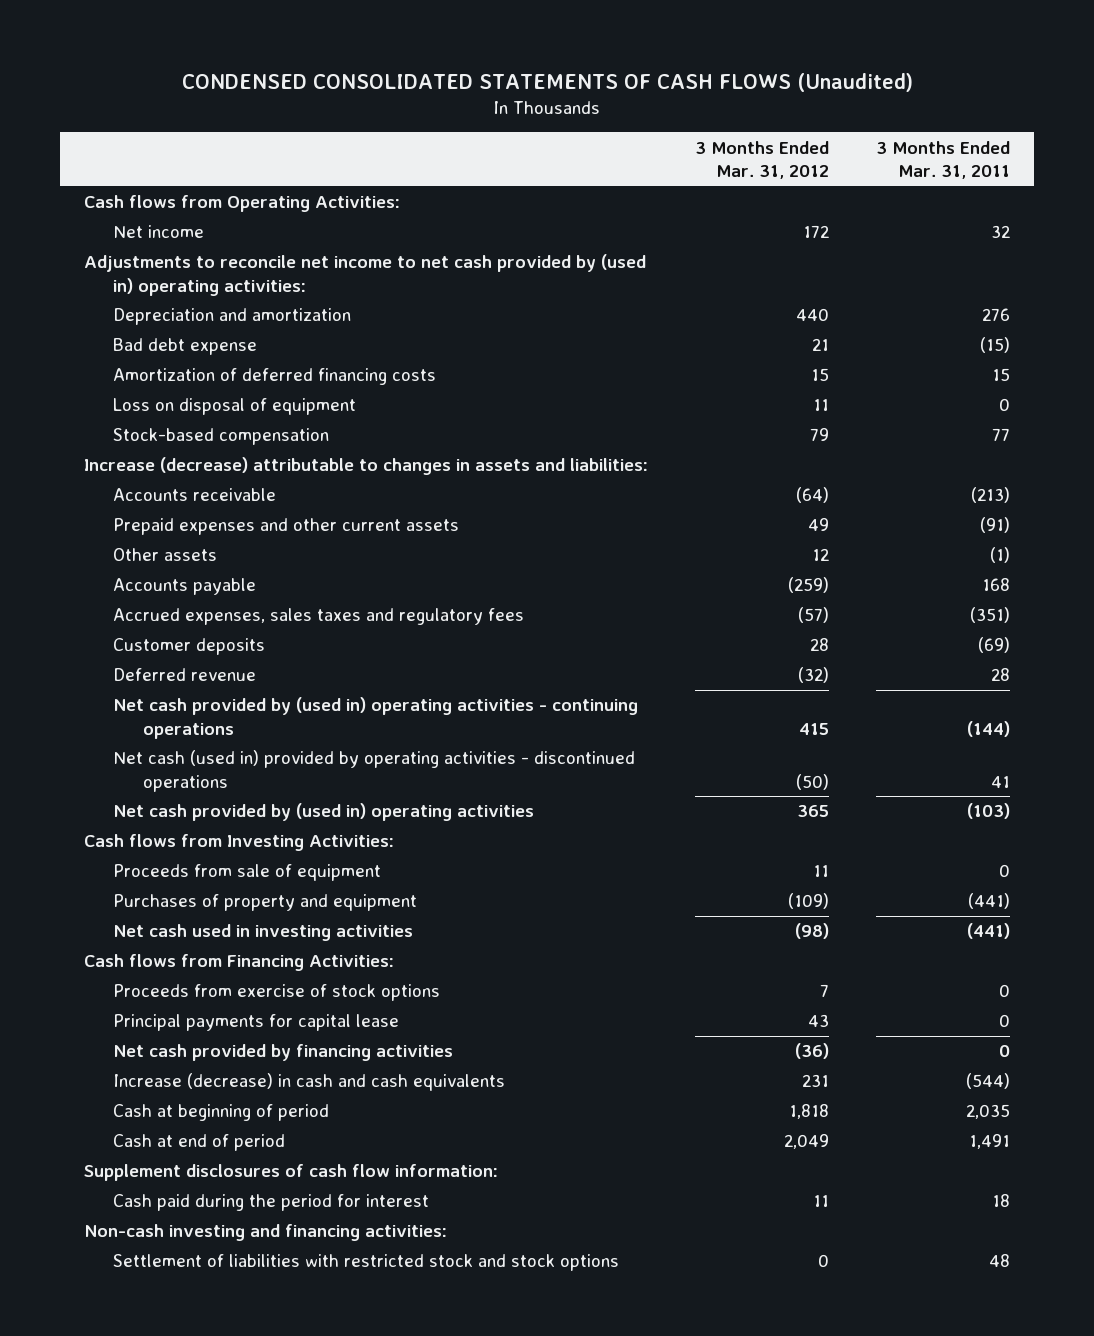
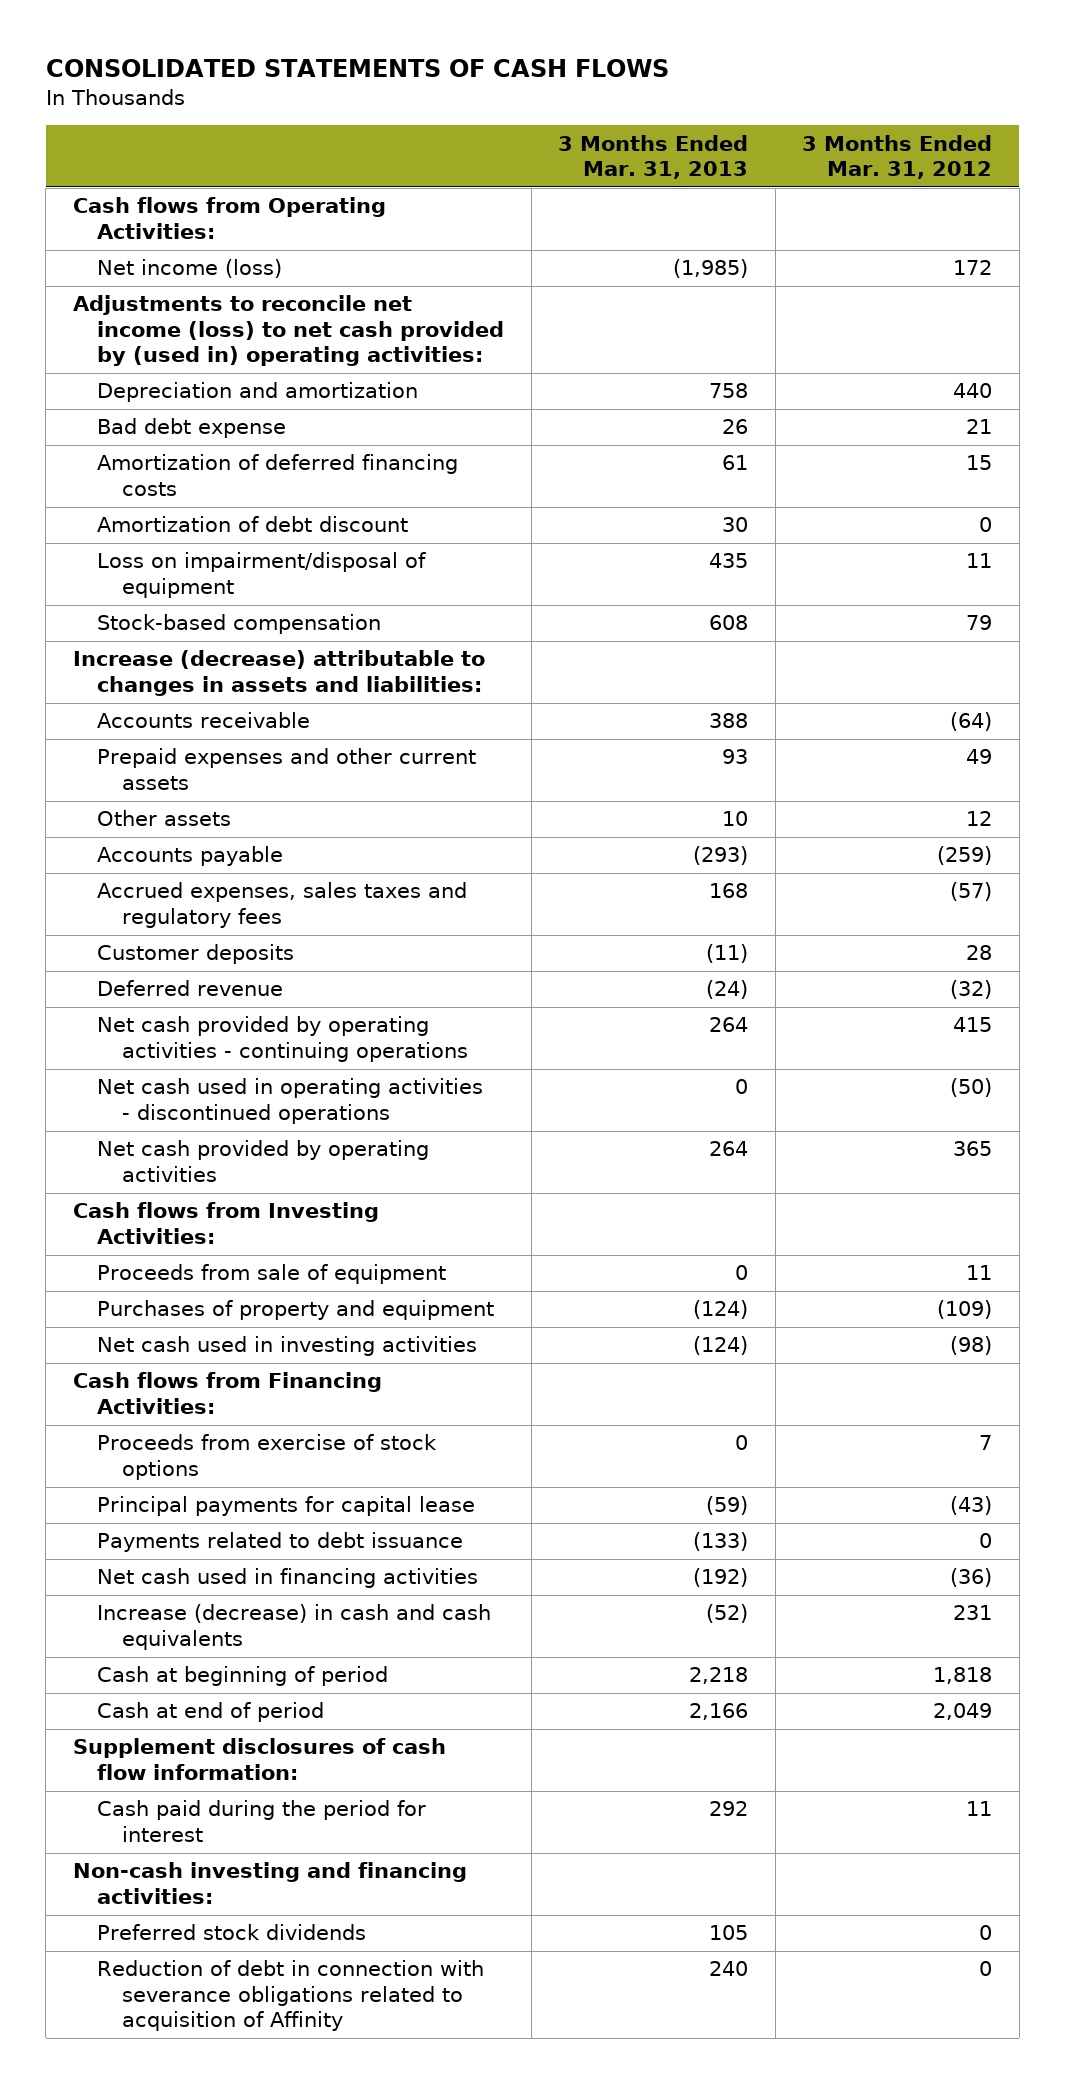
[182,72,914,92] CONDENSED CONSOLIDATED STATEMENTS OF CASH FLOWS (Unaudited) -> [45,59,669,78] CONSOLIDATED STATEMENTS OF CASH FLOWS
[876,140,1011,180] 3 Months Ended Mar. 31, 2011 -> none
none -> [558,134,749,180] 3 Months Ended Mar. 31, 2013
[113,225,205,239] Net income -> [97,259,283,279] Net income (loss)
[83,254,646,296] Adjustments to reconcile net income to net cash provided by (used in) operating activities: -> [72,295,505,367] Adjustments to reconcile net income (loss) to net cash provided by (used in) operating activities:
none -> [97,516,409,533] Amortization of debt discount
[113,398,357,416] Loss on disposal of equipment -> [97,552,427,598] Loss on impairment/disposal of equipment
[113,697,639,739] Net cash provided by (used in) operating activities - continuing operations -> [97,1016,469,1062] Net cash provided by operating activities - continuing operations
[113,750,636,792] Net cash (used in) provided by operating activities - discontinued operations -> [97,1078,484,1124] Net cash used in operating activities - discontinued operations
[113,803,535,822] Net cash provided by (used in) operating activities -> [97,1140,430,1182] Net cash provided by operating activities
[808,1014,830,1028] 43 -> [950,1496,993,1516] (43)
none -> [97,1532,464,1553] Payments related to debt issuance
[113,1044,454,1062] Net cash provided by financing activities -> [97,1568,479,1589] Net cash used in financing activities
[113,1254,620,1272] Settlement of liabilities with restricted stock and stock options -> none
none -> [97,1924,367,1941] Preferred stock dividends
none -> [97,1960,485,2032] Reduction of debt in connection with severance obligations related to acquisition of Affinity

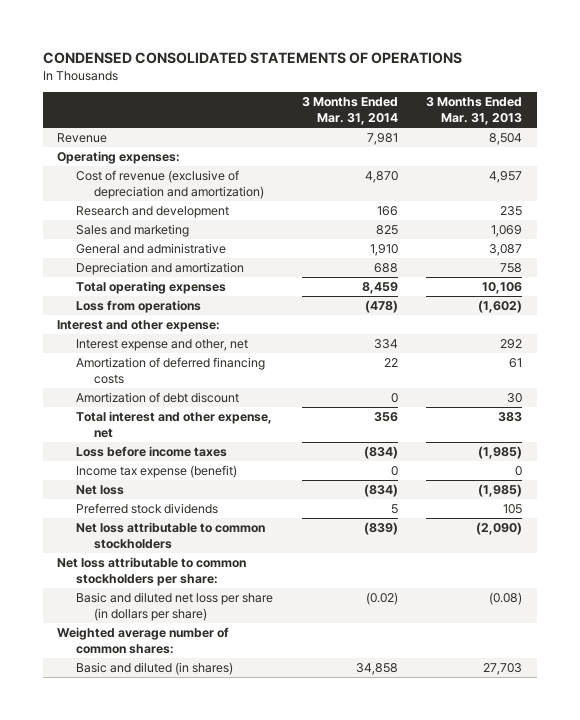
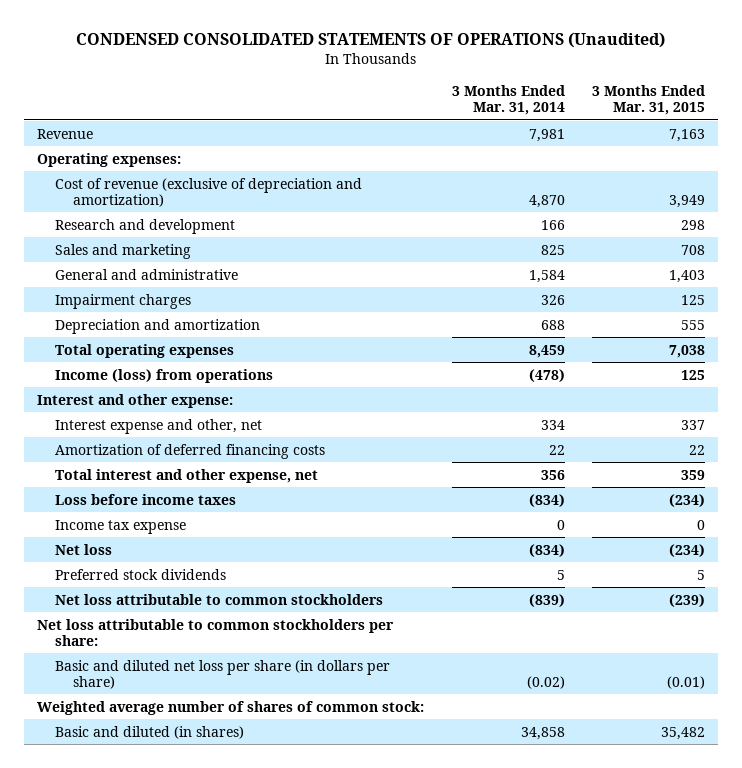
[43,51,463,64] CONDENSED CONSOLIDATED STATEMENTS OF OPERATIONS -> [76,32,666,49] CONDENSED CONSOLIDATED STATEMENTS OF OPERATIONS (Unaudited)
[426,97,523,125] 3 Months Ended Mar. 31, 2013 -> none
none -> [591,85,705,116] 3 Months Ended Mar. 31, 2015
[369,244,398,257] 1,910 -> [528,269,565,283] 1,584
none -> [55,293,192,309] Impairment charges
[75,300,201,314] Loss from operations -> [55,368,274,383] Income (loss) from operations
[75,392,239,404] Amortization of debt discount -> none
[75,465,237,479] Income tax expense (benefit) -> [55,519,187,534] Income tax expense
[57,627,230,654] Weighted average number of common shares: -> [37,700,425,715] Weighted average number of shares of common stock:

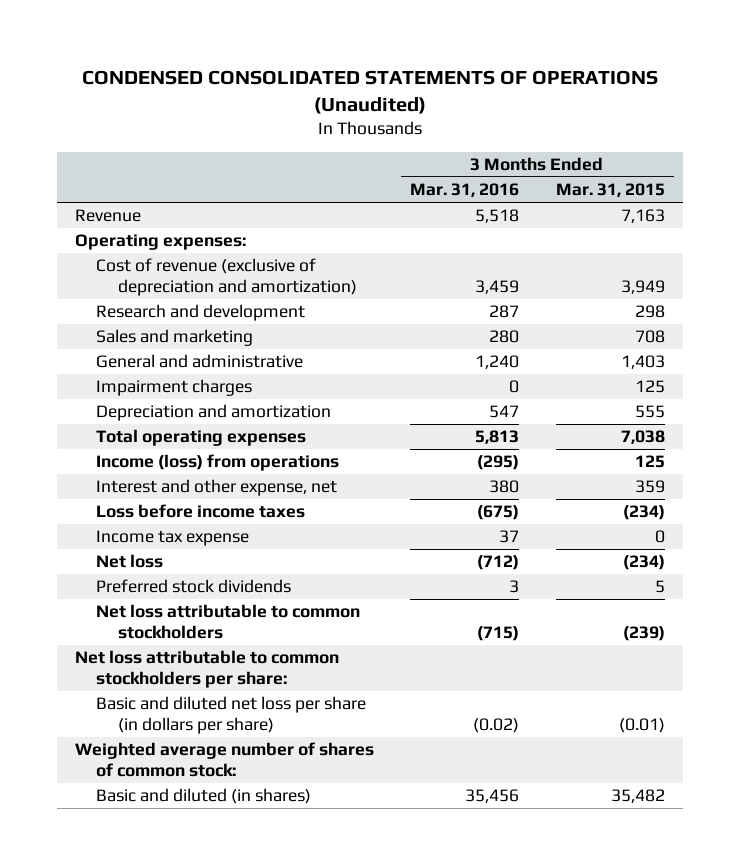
[451,85,565,116] 3 Months Ended Mar. 31, 2014 -> none
none -> [410,183,520,198] Mar. 31, 2016
[37,393,234,408] Interest and other expense: -> none
[55,418,263,434] Interest expense and other, net -> none
[55,443,326,459] Amortization of deferred financing costs -> none
[55,468,319,483] Total interest and other expense, net -> [96,479,338,497] Interest and other expense, net

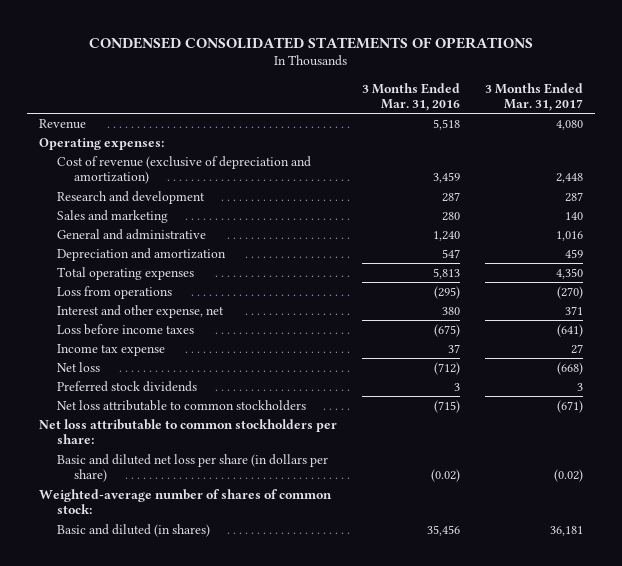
[81,69,658,114] CONDENSED CONSOLIDATED STATEMENTS OF OPERATIONS (Unaudited) -> [89,36,534,49] CONDENSED CONSOLIDATED STATEMENTS OF OPERATIONS
[555,183,665,198] Mar. 31, 2015 -> none
none -> [484,82,583,112] 3 Months Ended Mar. 31, 2017
[96,379,253,397] Impairment charges -> none
[96,454,340,472] Income (loss) from operations -> [56,285,172,299] Loss from operations
[74,742,374,777] Weighted average number of shares of common stock: -> [39,488,333,515] Weighted-average number of shares of common stock:

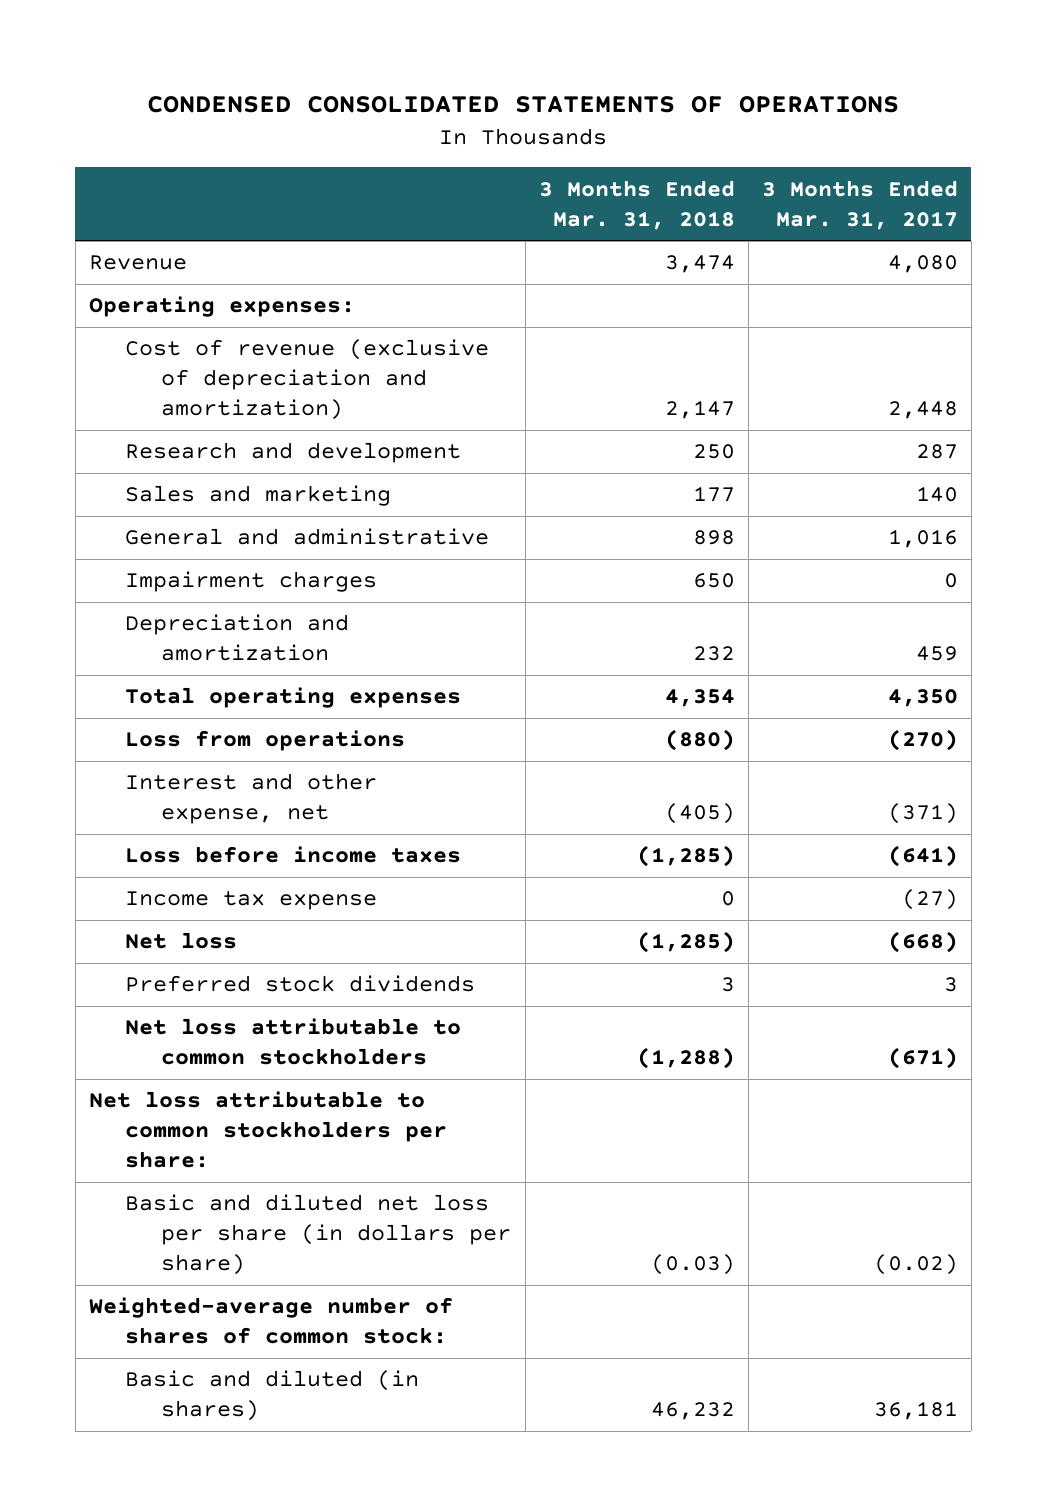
[362,82,461,112] 3 Months Ended Mar. 31, 2016 -> none
none -> [538,179,735,230] 3 Months Ended Mar. 31, 2018
none -> [125,571,378,593] Impairment charges
[564,305,583,315] 371 -> [887,803,958,825] (371)
[570,343,583,354] 27 -> [901,889,958,911] (27)

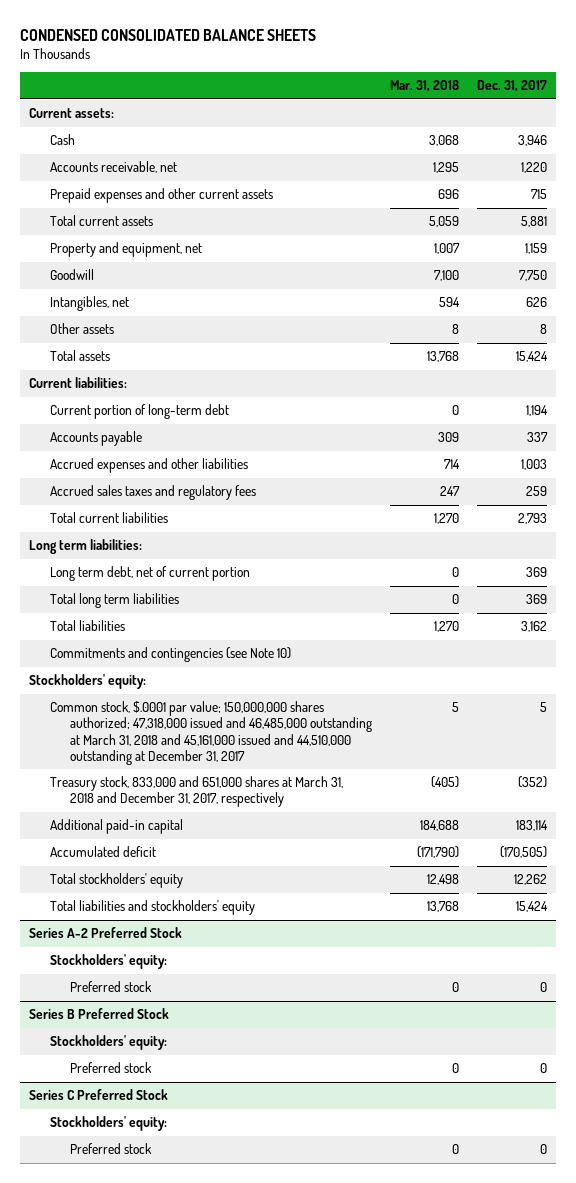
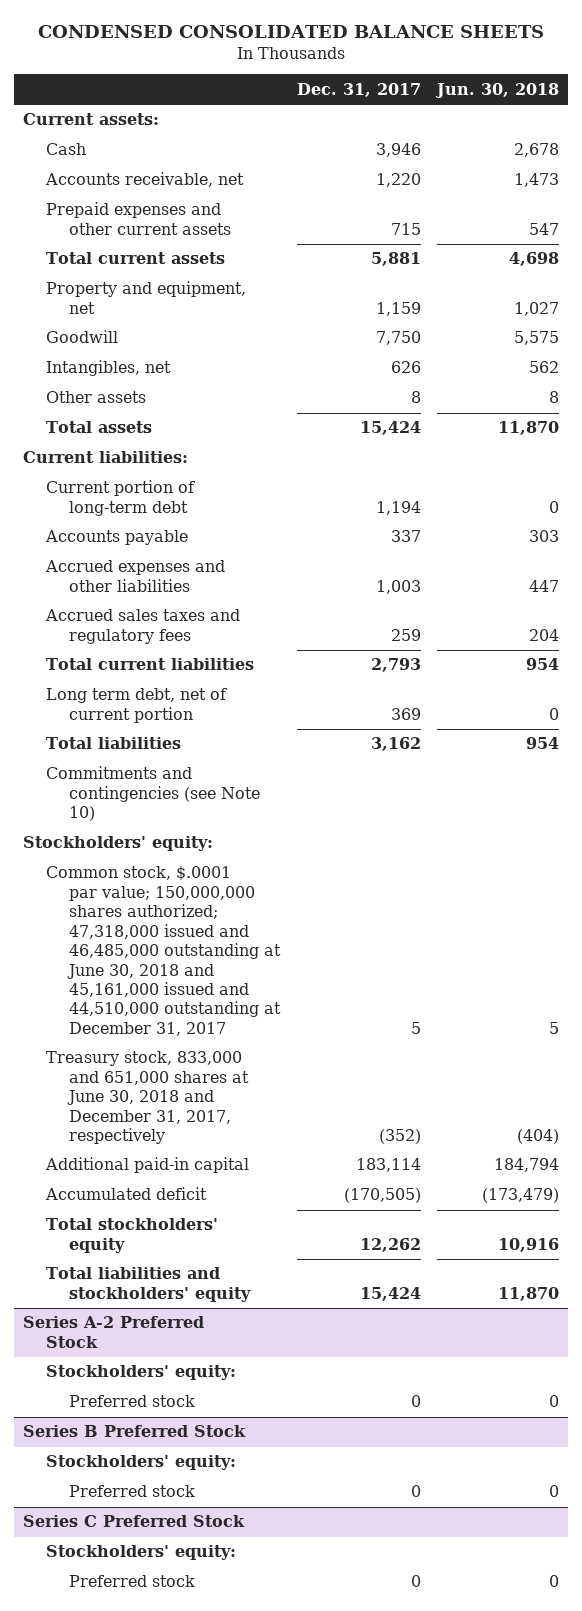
[390,80,460,93] Mar. 31, 2018 -> none
none -> [435,82,560,98] Jun. 30, 2018
[28,539,142,555] Long term liabilities: -> none
[49,593,179,609] Total long term liabilities -> none
[49,701,373,765] Common stock, $.0001 par value; 150,000,000 shares authorized; 47,318,000 issued and 46,485,000 outstanding at March 31, 2018 and 45,161,000 issued and 44,510,000 outstanding at December 31, 2017 -> [45,866,282,1036] Common stock, $.0001 par value; 150,000,000 shares authorized; 47,318,000 issued and 46,485,000 outstanding at June 30, 2018 and 45,161,000 issued and 44,510,000 outstanding at December 31, 2017
[49,776,343,808] Treasury stock, 833,000 and 651,000 shares at March 31, 2018 and December 31, 2017, respectively -> [45,1051,250,1145] Treasury stock, 833,000 and 651,000 shares at June 30, 2018 and December 31, 2017, respectively

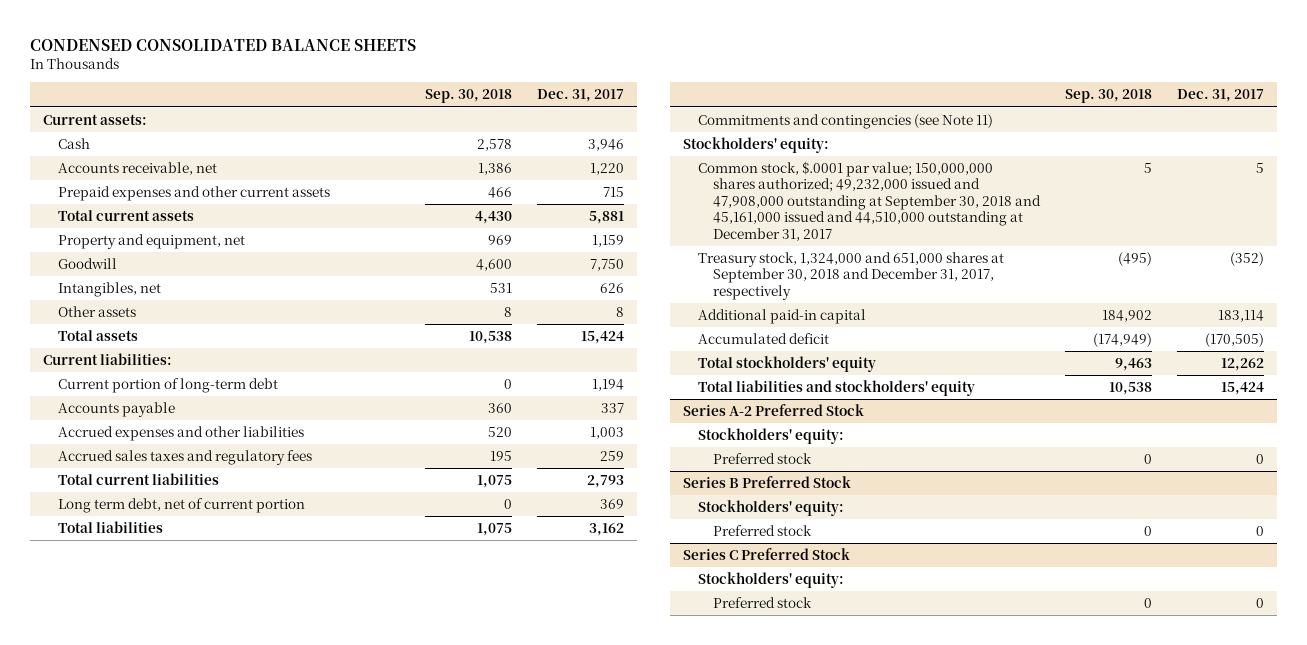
[435,82,560,98] Jun. 30, 2018 -> none
none -> [424,89,512,104] Sep. 30, 2018
[45,766,261,822] Commitments and contingencies (see Note 10) -> [697,114,993,130] Commitments and contingencies (see Note 11)
[45,866,282,1036] Common stock, $.0001 par value; 150,000,000 shares authorized; 47,318,000 issued and 46,485,000 outstanding at June 30, 2018 and 45,161,000 issued and 44,510,000 outstanding at December 31, 2017 -> [697,161,1041,241] Common stock, $.0001 par value; 150,000,000 shares authorized; 49,232,000 issued and 47,908,000 outstanding at September 30, 2018 and 45,161,000 issued and 44,510,000 outstanding at December 31, 2017
[45,1051,250,1145] Treasury stock, 833,000 and 651,000 shares at June 30, 2018 and December 31, 2017, respectively -> [697,252,1004,300] Treasury stock, 1,324,000 and 651,000 shares at September 30, 2018 and December 31, 2017, respectively

